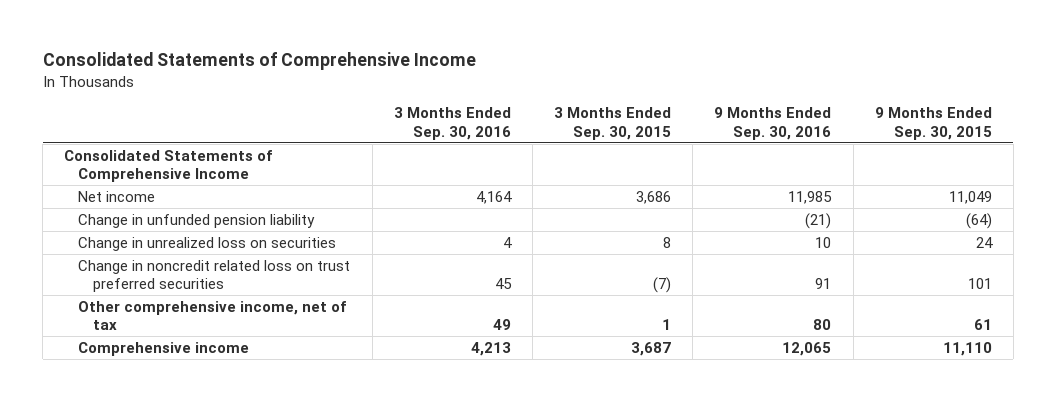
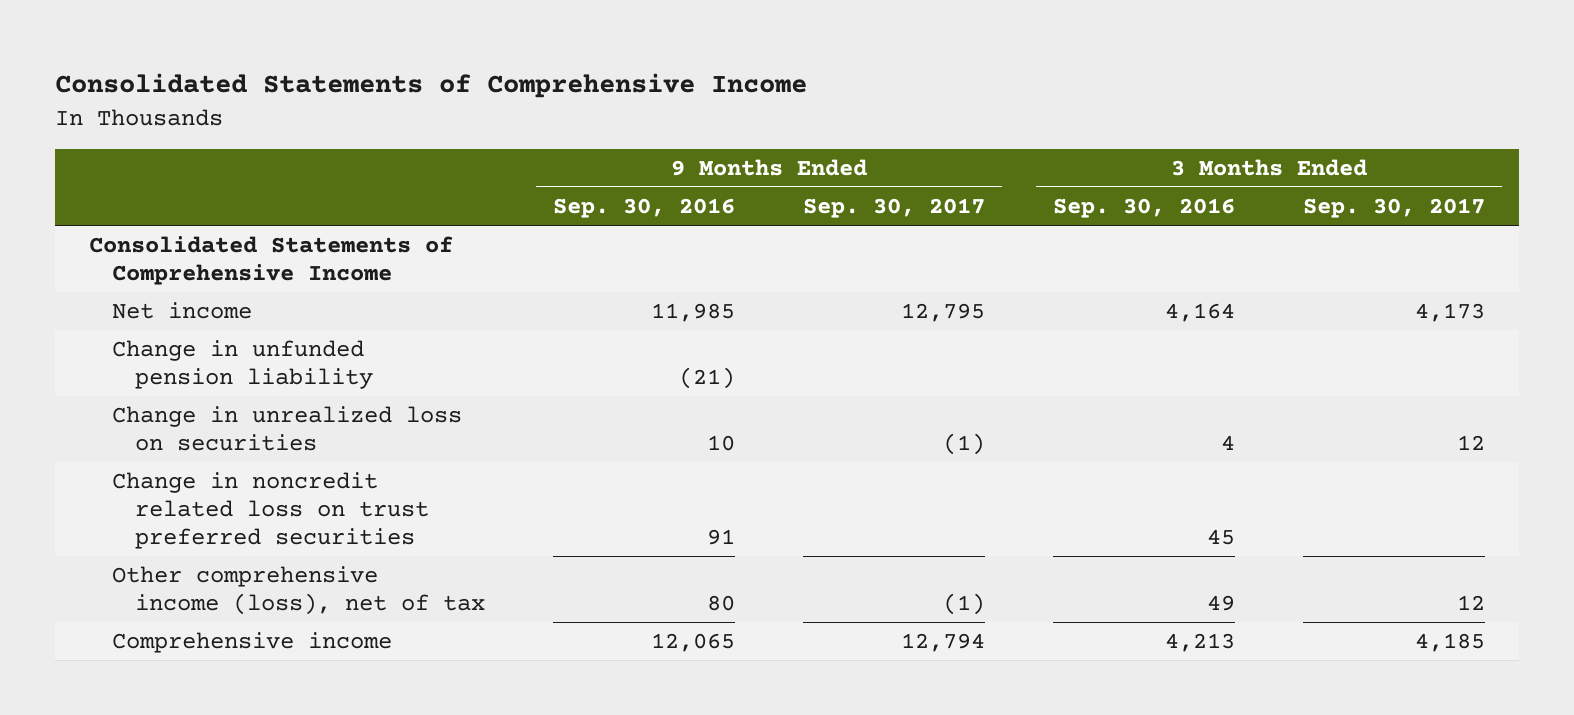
[554,107,672,141] 3 Months Ended Sep. 30, 2015 -> none
[874,107,992,141] 9 Months Ended Sep. 30, 2015 -> none
none -> [802,198,985,219] Sep. 30, 2017
none -> [1302,198,1485,219] Sep. 30, 2017
[78,300,347,331] Other comprehensive income, net of tax -> [111,566,485,616] Other comprehensive income (loss), net of tax

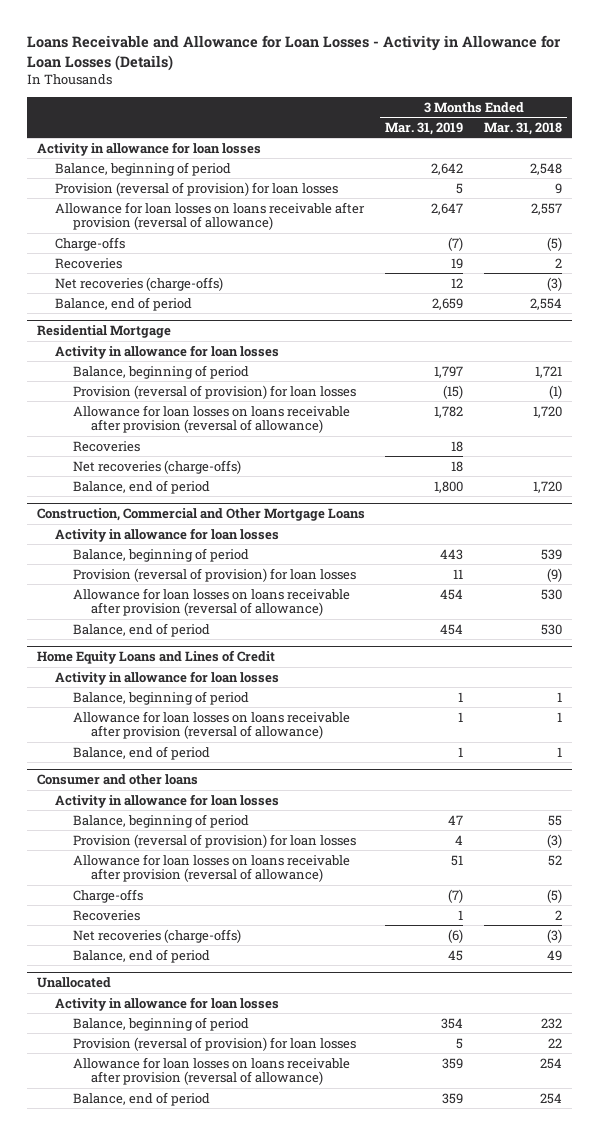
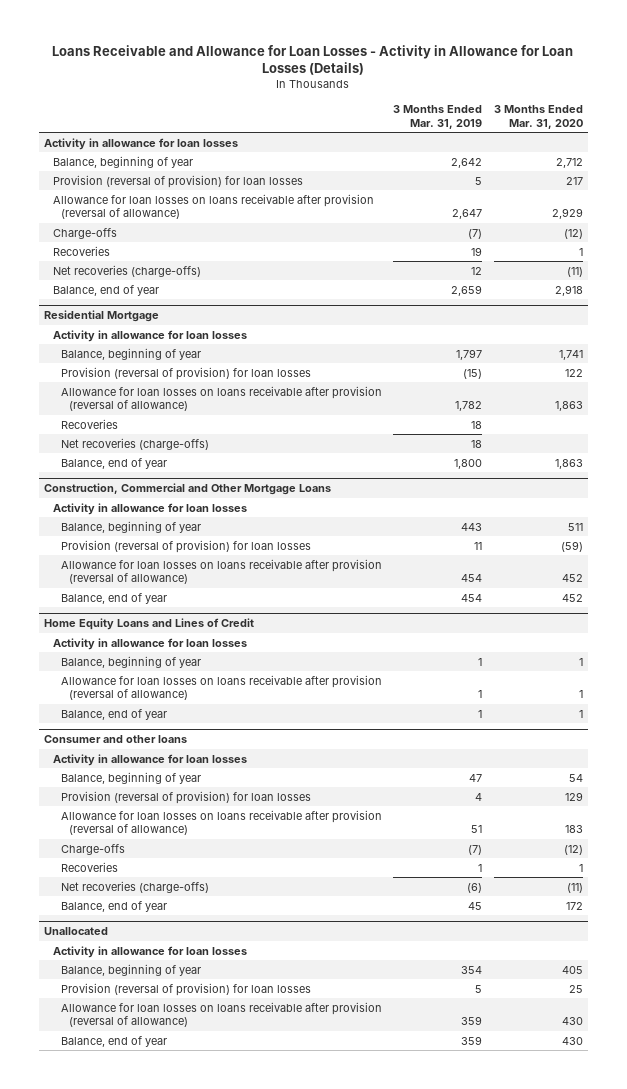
[483,121,562,135] Mar. 31, 2018 -> none
none -> [493,105,583,129] 3 Months Ended Mar. 31, 2020
[55,161,232,176] Balance, beginning of period -> [52,155,193,168] Balance, beginning of year
[55,296,193,311] Balance, end of period -> [52,284,159,296] Balance, end of year
[73,364,250,379] Balance, beginning of period -> [60,347,201,360] Balance, beginning of year
[73,479,211,494] Balance, end of period -> [60,457,167,469] Balance, end of year
[73,547,250,562] Balance, beginning of period -> [60,520,201,533] Balance, beginning of year
[73,622,211,637] Balance, end of period -> [60,592,167,604] Balance, end of year
[73,690,250,705] Balance, beginning of period -> [60,655,201,668] Balance, beginning of year
[73,745,211,760] Balance, end of period -> [60,708,167,720] Balance, end of year
[73,813,250,828] Balance, beginning of period -> [60,771,201,784] Balance, beginning of year
[73,948,211,963] Balance, end of period -> [60,900,167,912] Balance, end of year
[73,1016,250,1031] Balance, beginning of period -> [60,963,201,976] Balance, beginning of year
[73,1091,211,1106] Balance, end of period -> [60,1035,167,1047] Balance, end of year

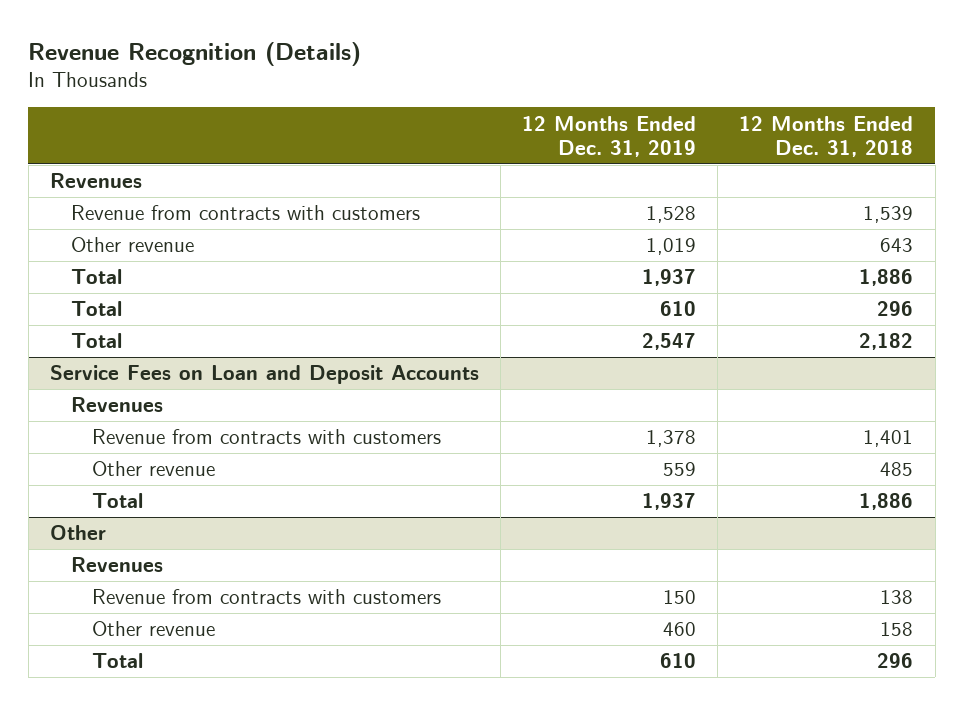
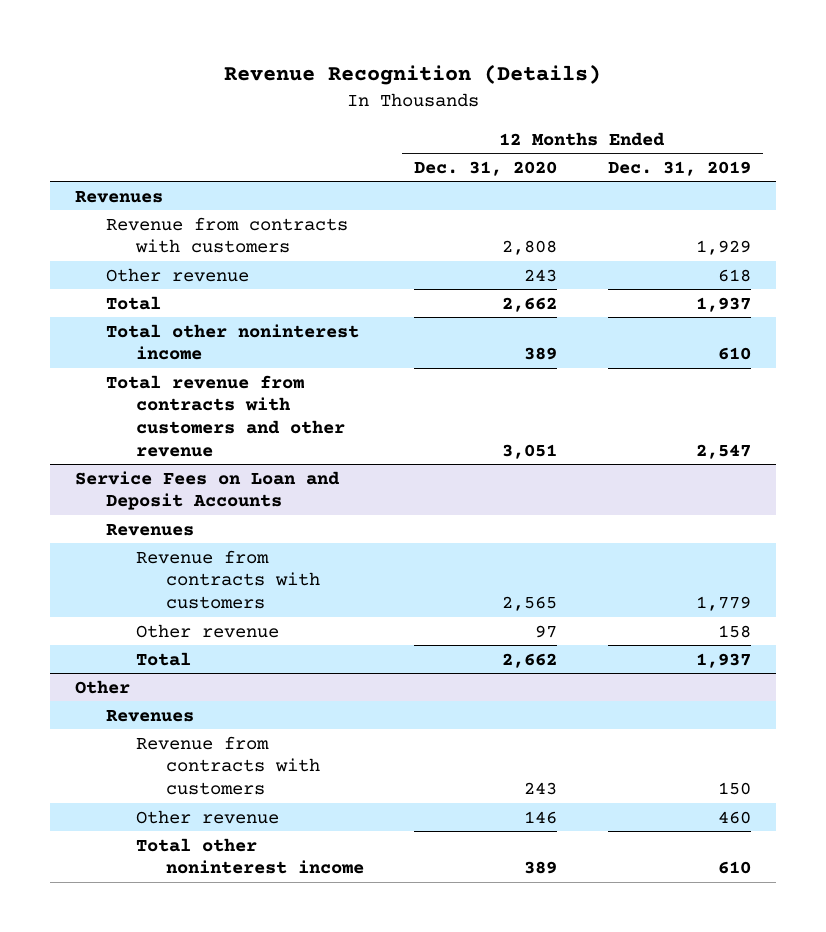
[739,115,914,157] 12 Months Ended Dec. 31, 2018 -> none
none -> [414,160,558,176] Dec. 31, 2020
[646,206,697,224] 1,528 -> [695,240,751,256] 1,929
[646,238,697,256] 1,019 -> [717,268,751,282] 618
[70,301,122,317] Total -> [105,323,359,361] Total other noninterest income
[70,333,122,349] Total -> [105,374,345,457] Total revenue from contracts with customers and other revenue
[646,430,697,448] 1,378 -> [695,596,751,612] 1,779
[663,462,697,477] 559 -> [717,624,751,638] 158
[91,653,143,669] Total -> [135,837,365,875] Total other noninterest income

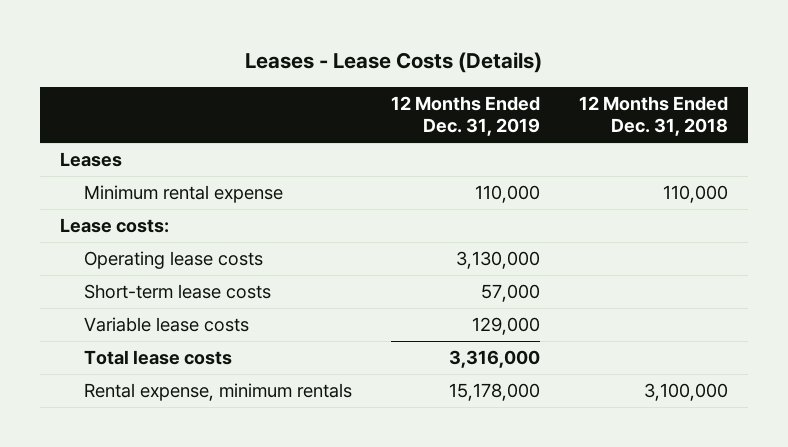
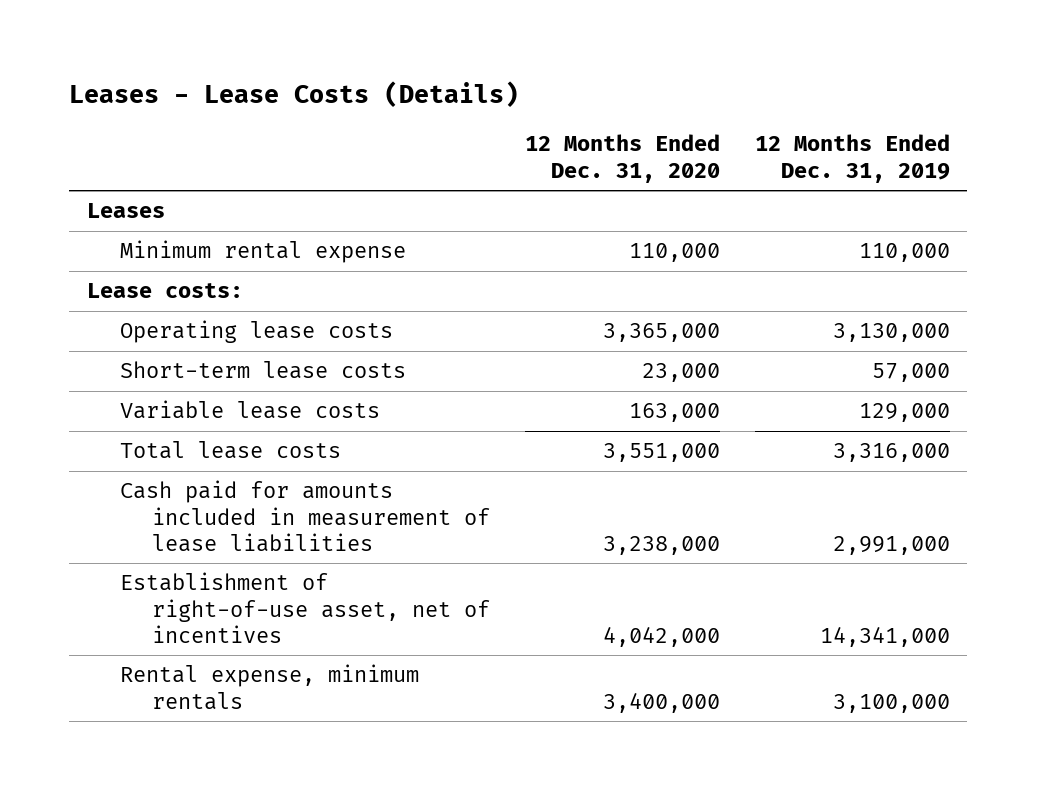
[579,95,729,137] 12 Months Ended Dec. 31, 2018 -> none
none -> [525,134,721,183] 12 Months Ended Dec. 31, 2020
none -> [119,480,491,553] Cash paid for amounts included in measurement of lease liabilities
none -> [119,572,491,644] Establishment of right-of-use asset, net of incentives
[449,383,541,402] 15,178,000 -> [832,693,950,713] 3,100,000

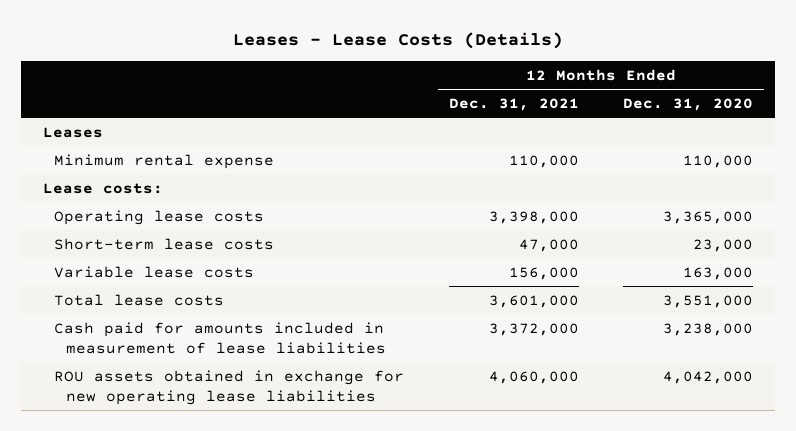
[754,134,950,183] 12 Months Ended Dec. 31, 2019 -> none
none -> [448,98,579,112] Dec. 31, 2021
[119,664,419,710] Rental expense, minimum rentals -> none
[119,572,491,644] Establishment of right-of-use asset, net of incentives -> [54,369,405,406] ROU assets obtained in exchange for new operating lease liabilities

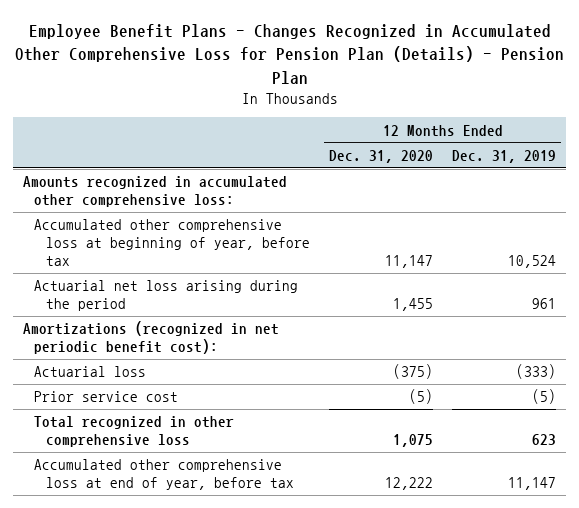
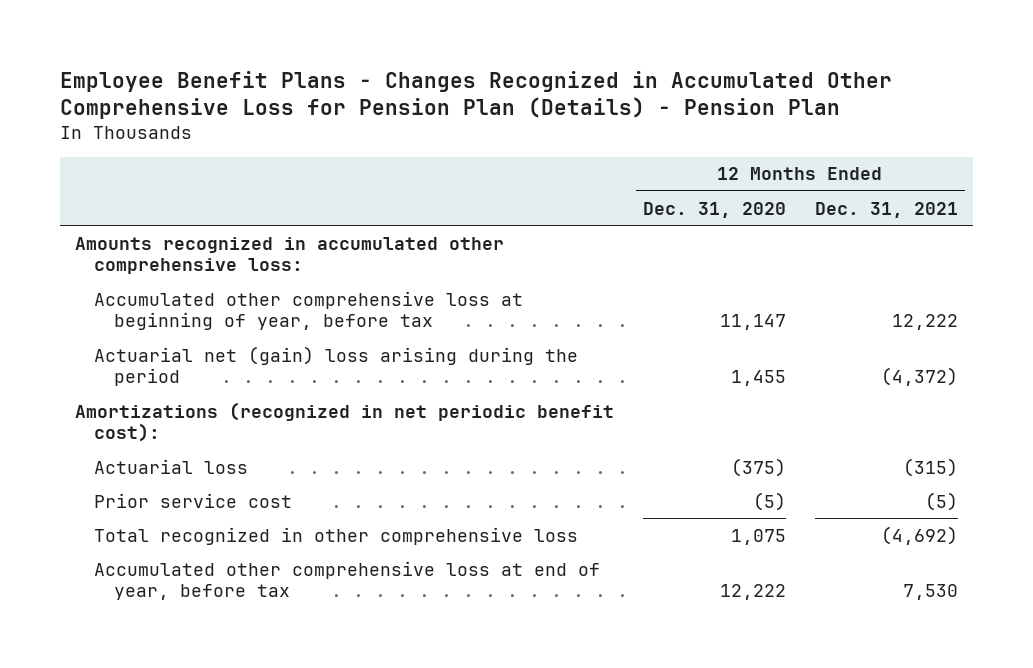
[452,149,557,163] Dec. 31, 2019 -> none
none -> [815,201,959,218] Dec. 31, 2021
[34,280,299,312] Actuarial net loss arising during the period -> [94,345,579,387] Actuarial net (gain) loss arising during the period

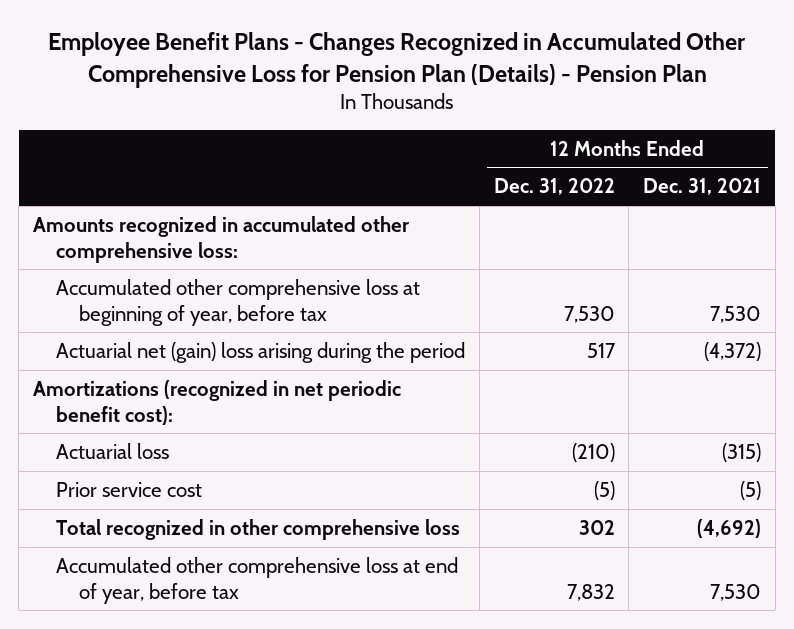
[642,201,786,218] Dec. 31, 2020 -> none
none -> [493,178,615,196] Dec. 31, 2022
[892,314,959,331] 12,222 -> [710,305,762,323] 7,530

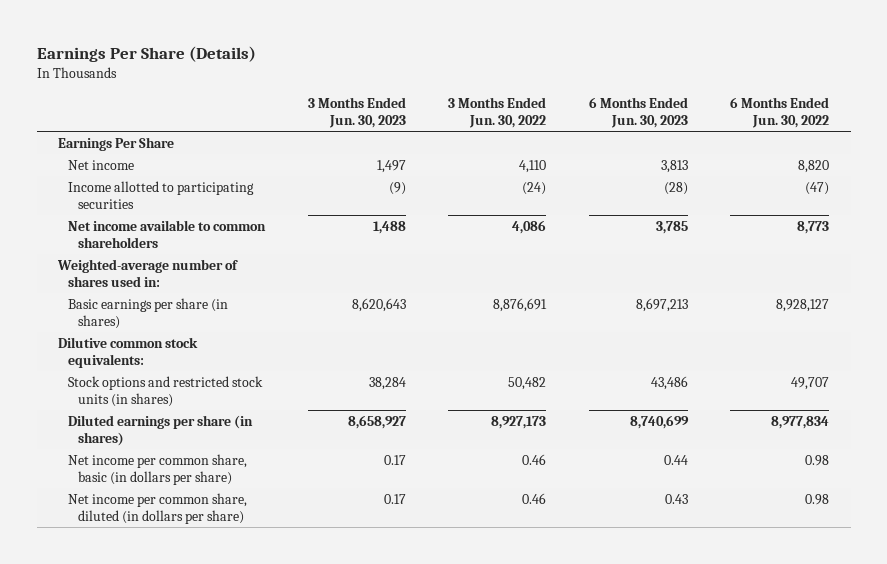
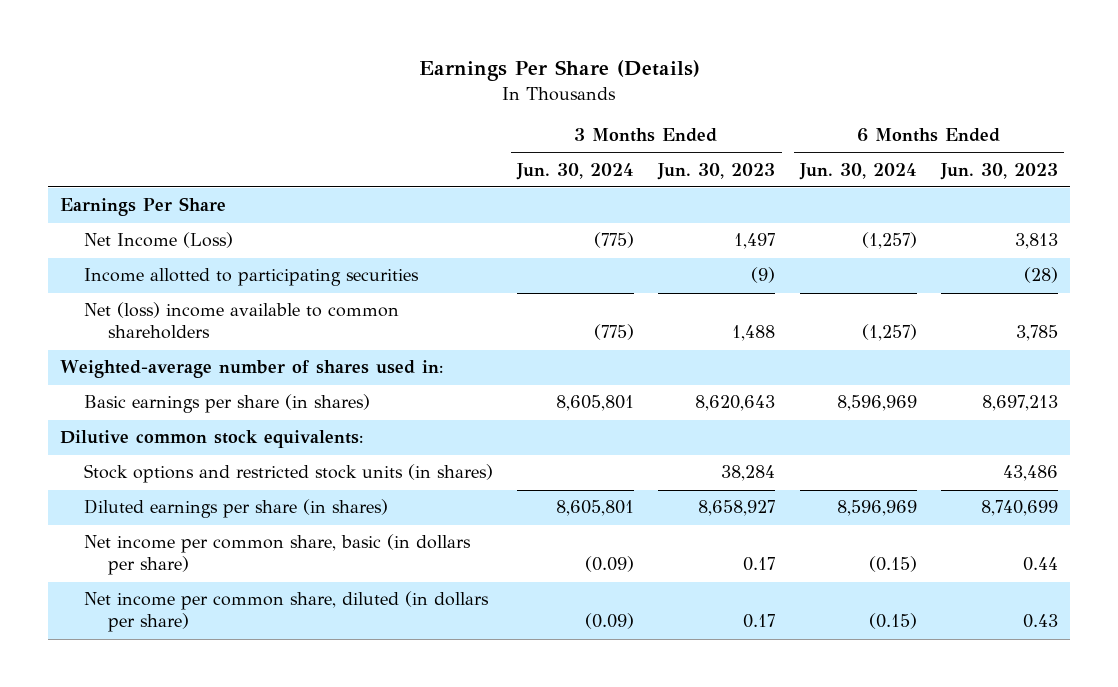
[448,97,547,129] 3 Months Ended Jun. 30, 2022 -> none
[730,97,830,129] 6 Months Ended Jun. 30, 2022 -> none
none -> [516,162,635,180] Jun. 30, 2024
none -> [798,162,917,180] Jun. 30, 2024
[67,159,134,170] Net income -> [83,232,233,249] Net Income (Loss)
[67,219,266,249] Net income available to common shareholders -> [83,302,399,340] Net (loss) income available to common shareholders

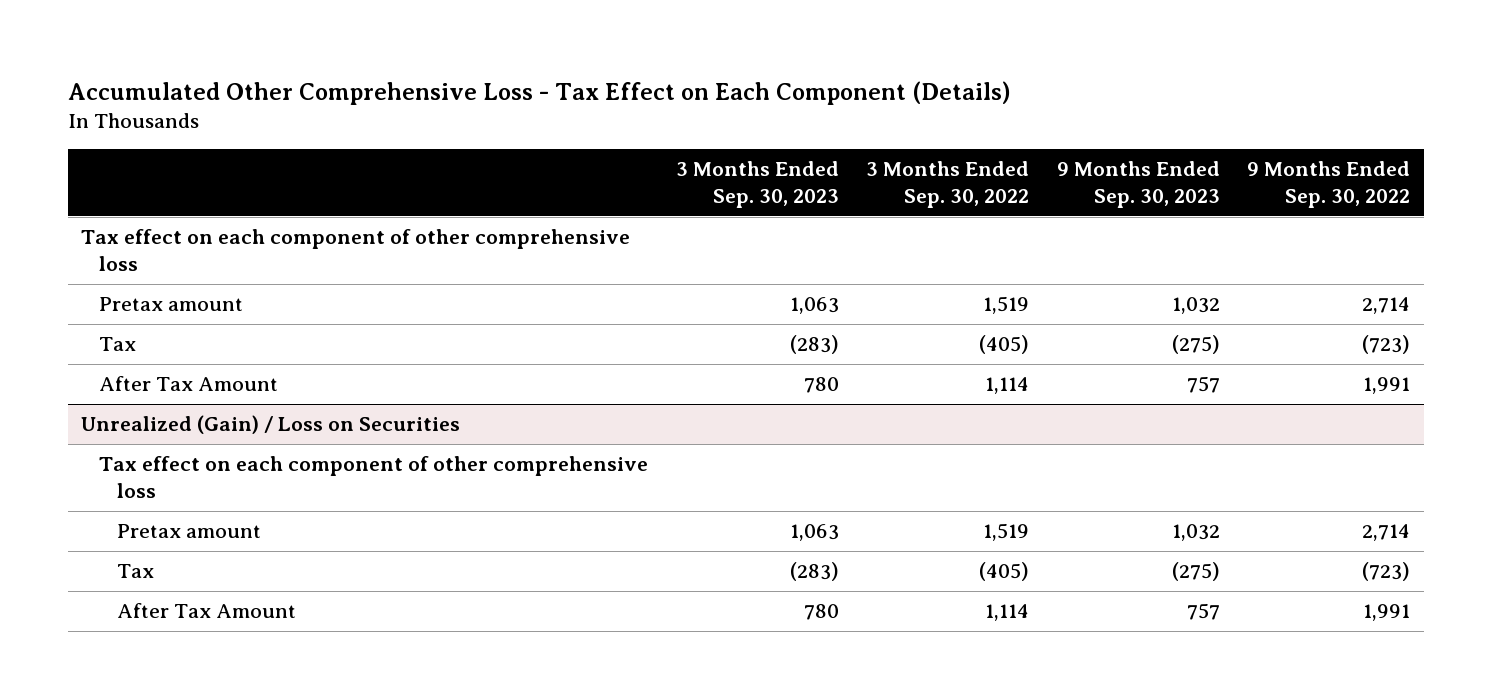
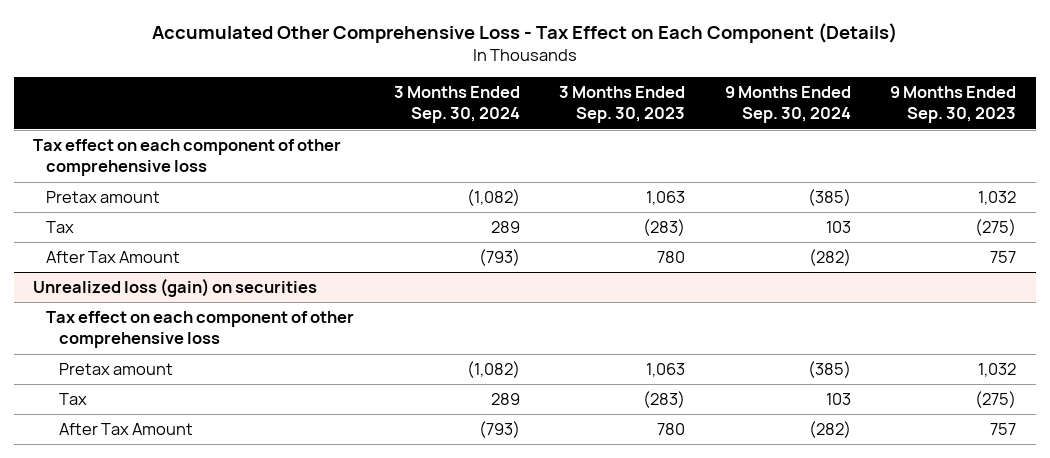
[866,161,1030,208] 3 Months Ended Sep. 30, 2022 -> none
[1247,161,1411,208] 9 Months Ended Sep. 30, 2022 -> none
none -> [393,86,520,124] 3 Months Ended Sep. 30, 2024
none -> [724,86,851,124] 9 Months Ended Sep. 30, 2024
[81,415,461,435] Unrealized (Gain) / Loss on Securities -> [33,278,318,298] Unrealized loss (gain) on securities

